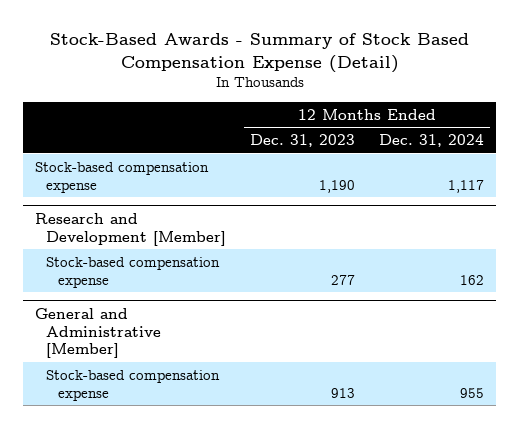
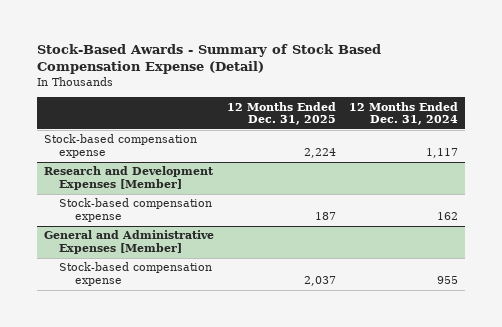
[250,134,356,148] Dec. 31, 2023 -> none
none -> [227,101,337,126] 12 Months Ended Dec. 31, 2025
[34,212,227,246] Research and Development [Member] -> [43,166,214,191] Research and Development Expenses [Member]
[34,307,162,359] General and Administrative [Member] -> [43,230,214,255] General and Administrative Expenses [Member]

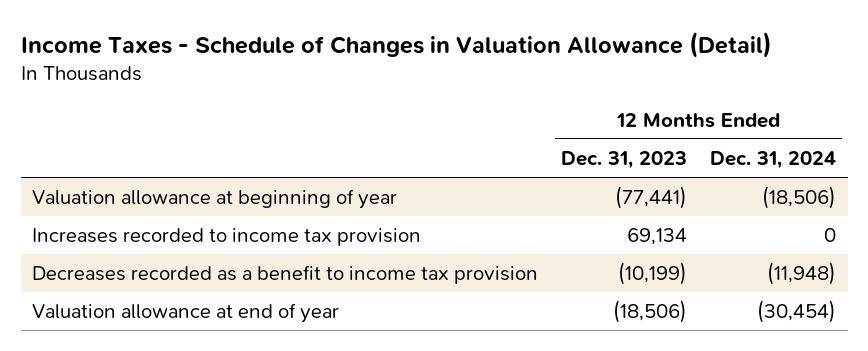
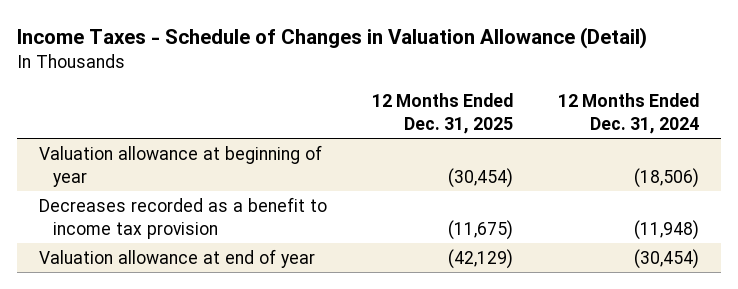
[561,150,688,169] Dec. 31, 2023 -> none
none -> [372,92,514,134] 12 Months Ended Dec. 31, 2025
[32,228,422,247] Increases recorded to income tax provision -> none

